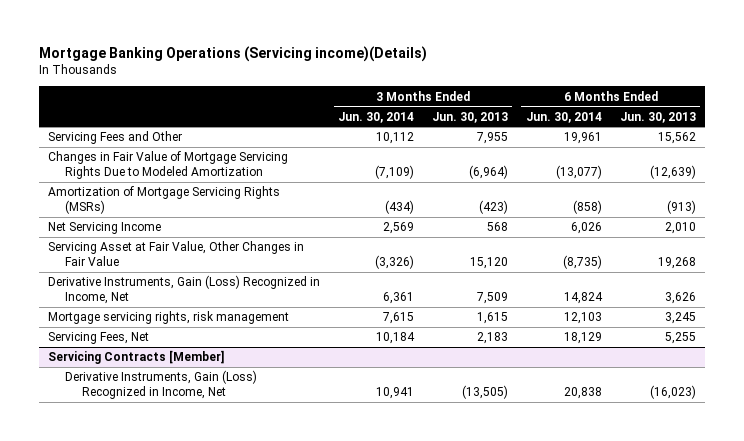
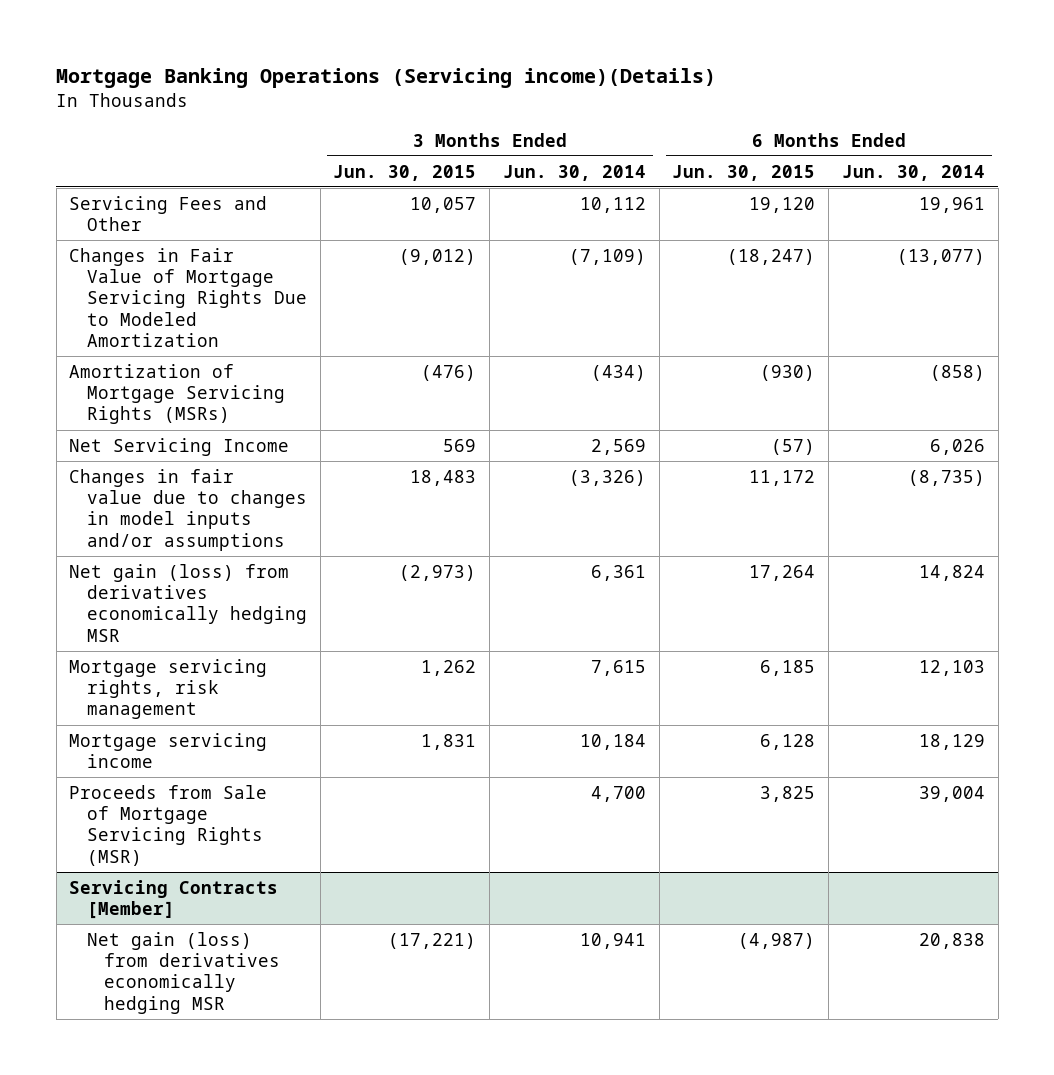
[432,111,509,123] Jun. 30, 2013 -> none
[619,111,696,123] Jun. 30, 2013 -> none
none -> [333,164,477,181] Jun. 30, 2015
none -> [672,164,816,181] Jun. 30, 2015
[48,241,305,267] Servicing Asset at Fair Value, Other Changes in Fair Value -> [69,468,307,551] Changes in fair value due to changes in model inputs and/or assumptions
[48,275,321,305] Derivative Instruments, Gain (Loss) Recognized in Income, Net -> [69,563,307,642] Net gain (loss) from derivatives economically hedging MSR
[48,332,150,345] Servicing Fees, Net -> [69,732,268,769] Mortgage servicing income
none -> [69,784,268,866] Proceeds from Sale of Mortgage Servicing Rights (MSR)
[65,370,258,400] Derivative Instruments, Gain (Loss) Recognized in Income, Net -> [86,931,281,1014] Net gain (loss) from derivatives economically hedging MSR

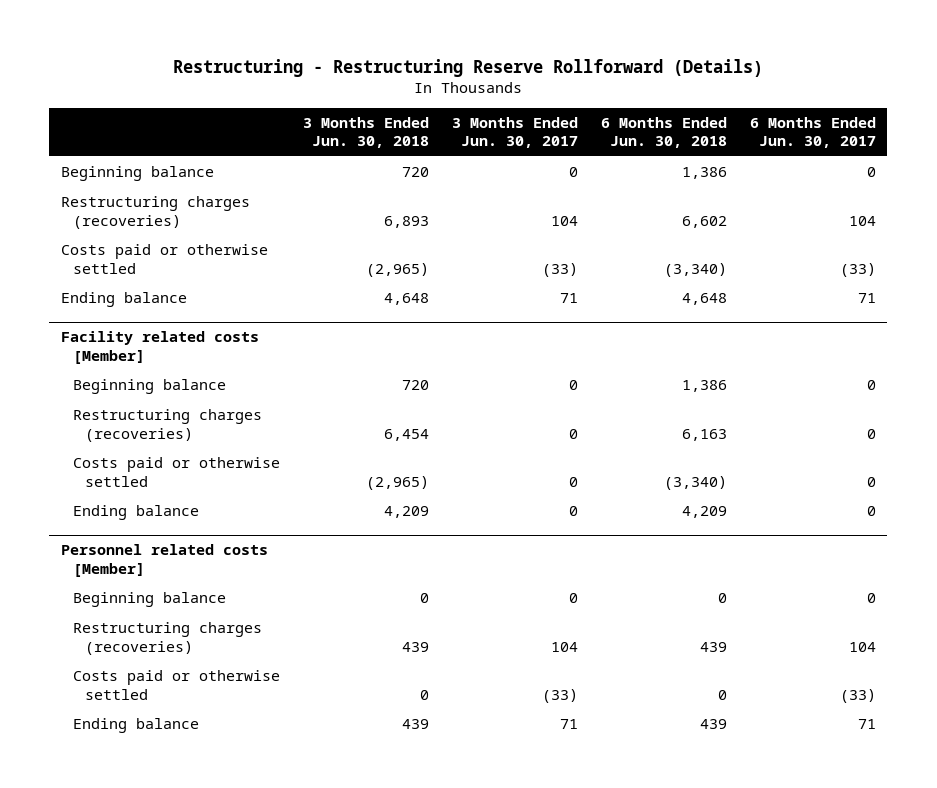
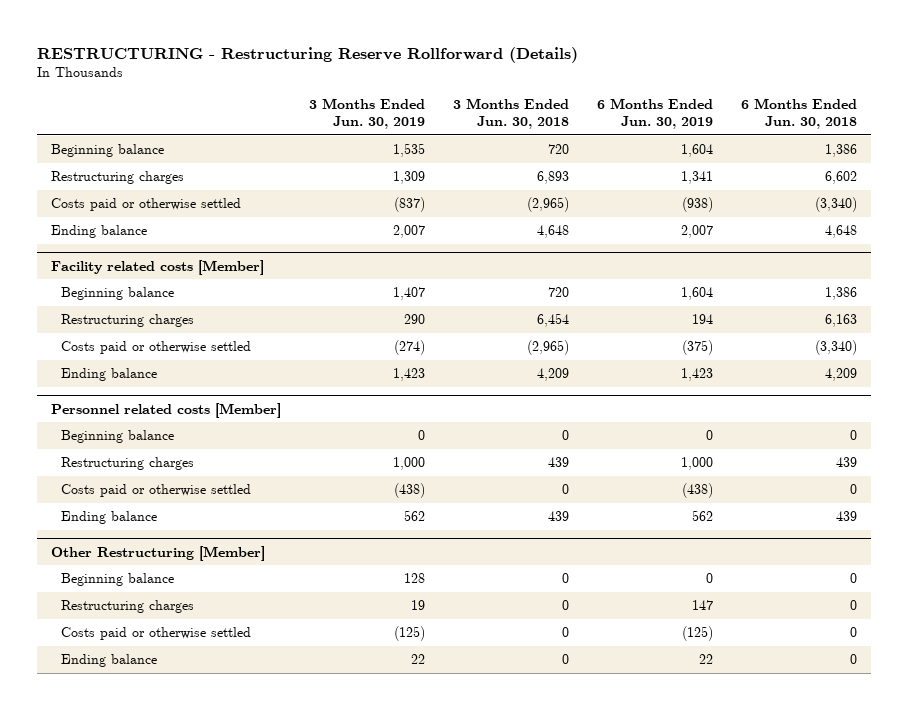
[173,58,764,77] Restructuring - Restructuring Reserve Rollforward (Details) -> [37,46,579,63] RESTRUCTURING - Restructuring Reserve Rollforward (Details)
[451,116,578,149] 3 Months Ended Jun. 30, 2017 -> none
[749,116,876,149] 6 Months Ended Jun. 30, 2017 -> none
none -> [309,97,426,129] 3 Months Ended Jun. 30, 2019
none -> [597,97,714,129] 6 Months Ended Jun. 30, 2019
[60,196,250,229] Restructuring charges (recoveries) -> [51,171,185,185] Restructuring charges
[72,409,262,442] Restructuring charges (recoveries) -> [61,314,195,328] Restructuring charges
[72,622,262,655] Restructuring charges (recoveries) -> [61,457,195,471] Restructuring charges
none -> [51,545,266,561] Other Restructuring [Member]
none -> [61,573,175,587] Beginning balance
none -> [61,600,195,614] Restructuring charges
none -> [61,627,252,641] Costs paid or otherwise settled
none -> [61,654,158,668] Ending balance

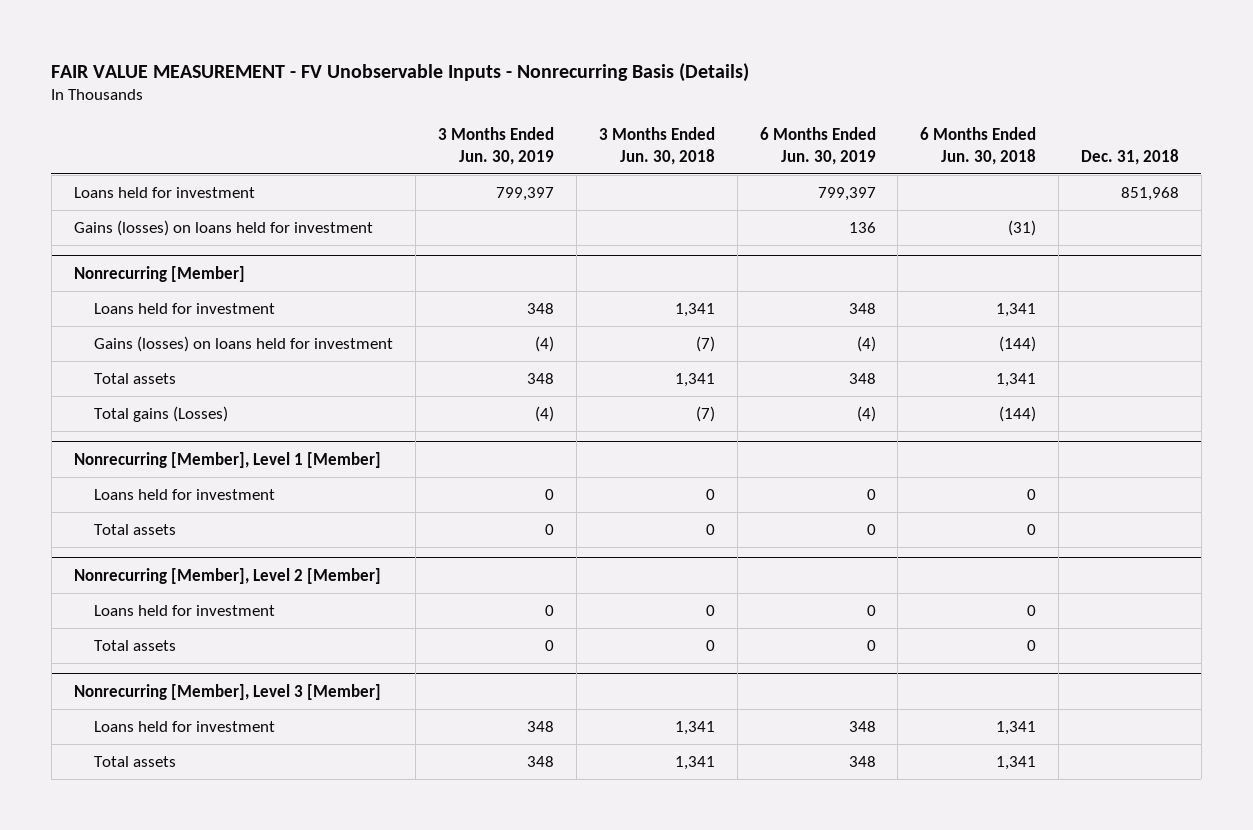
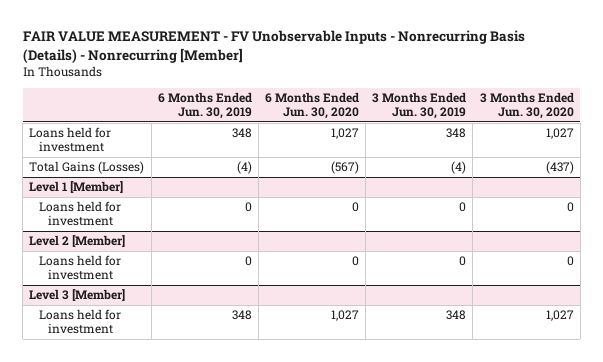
[51,62,750,82] FAIR VALUE MEASUREMENT - FV Unobservable Inputs - Nonrecurring Basis (Details) -> [22,30,525,63] FAIR VALUE MEASUREMENT - FV Unobservable Inputs - Nonrecurring Basis (Details) - Nonrecurring [Member]
[598,127,715,165] 3 Months Ended Jun. 30, 2018 -> none
[920,127,1037,165] 6 Months Ended Jun. 30, 2018 -> none
[1080,148,1179,165] Dec. 31, 2018 -> none
none -> [264,92,359,120] 6 Months Ended Jun. 30, 2020
none -> [479,92,574,120] 3 Months Ended Jun. 30, 2020
[73,186,255,198] Loans held for investment -> none
[73,219,373,236] Gains (losses) on loans held for investment -> none
[73,265,245,282] Nonrecurring [Member] -> none
[94,372,177,384] Total assets -> none
[94,405,229,422] Total gains (Losses) -> none
[94,335,394,352] Gains (losses) on loans held for investment -> [29,161,145,175] Total Gains (Losses)
[73,451,381,468] Nonrecurring [Member], Level 1 [Member] -> [29,181,124,194] Level 1 [Member]
[94,523,177,535] Total assets -> none
[73,567,381,584] Nonrecurring [Member], Level 2 [Member] -> [29,235,126,248] Level 2 [Member]
[94,639,177,651] Total assets -> none
[73,683,381,700] Nonrecurring [Member], Level 3 [Member] -> [29,289,126,302] Level 3 [Member]
[94,755,177,767] Total assets -> none

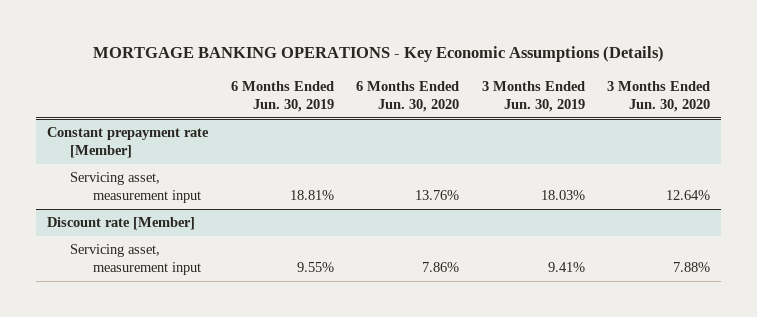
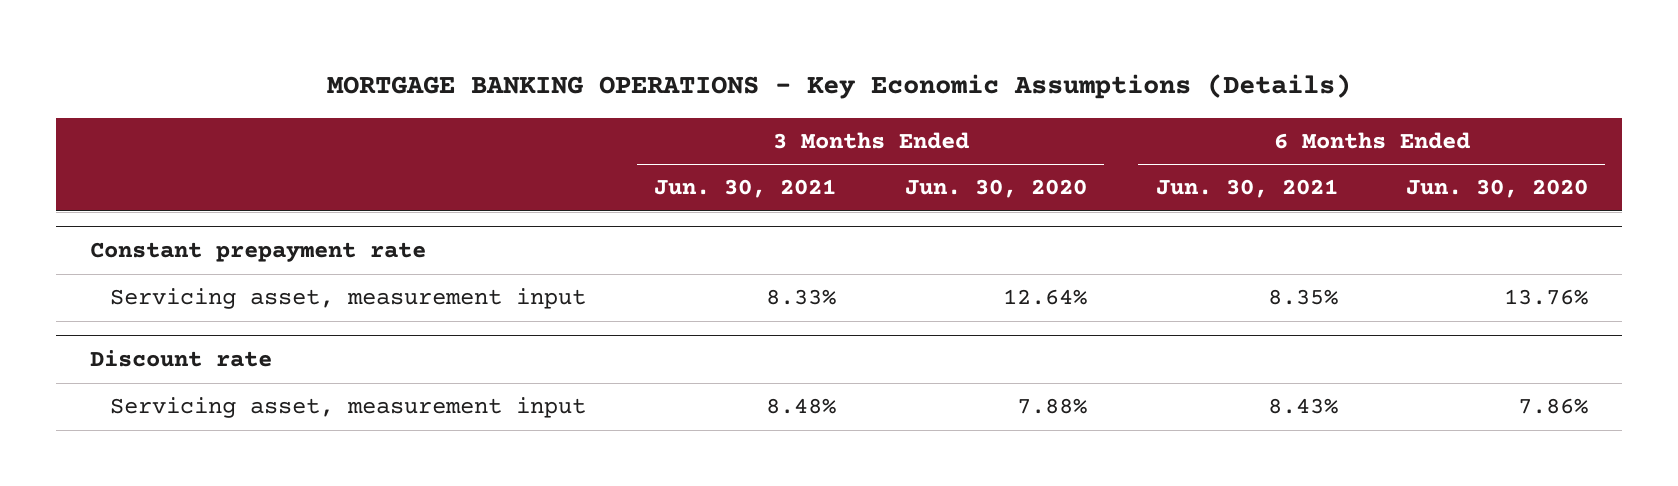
[230,80,334,112] 6 Months Ended Jun. 30, 2019 -> none
[481,80,585,112] 3 Months Ended Jun. 30, 2019 -> none
none -> [654,179,837,199] Jun. 30, 2021
none -> [1155,179,1338,199] Jun. 30, 2021
[47,127,210,159] Constant prepayment rate [Member] -> [90,242,427,263] Constant prepayment rate
[47,217,196,231] Discount rate [Member] -> [90,350,273,368] Discount rate

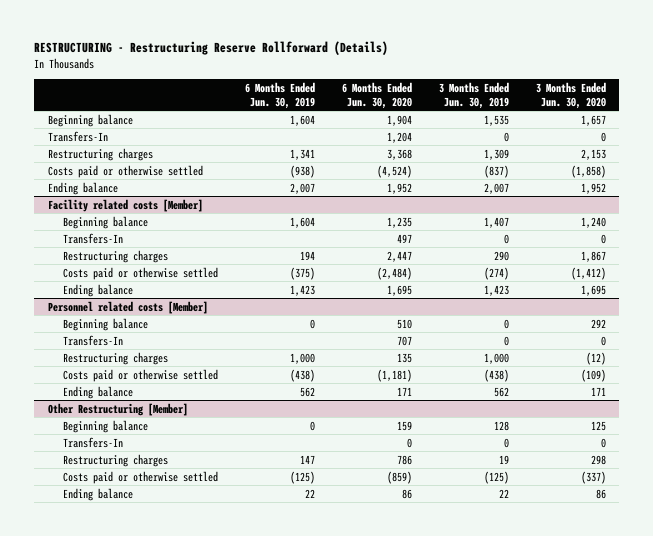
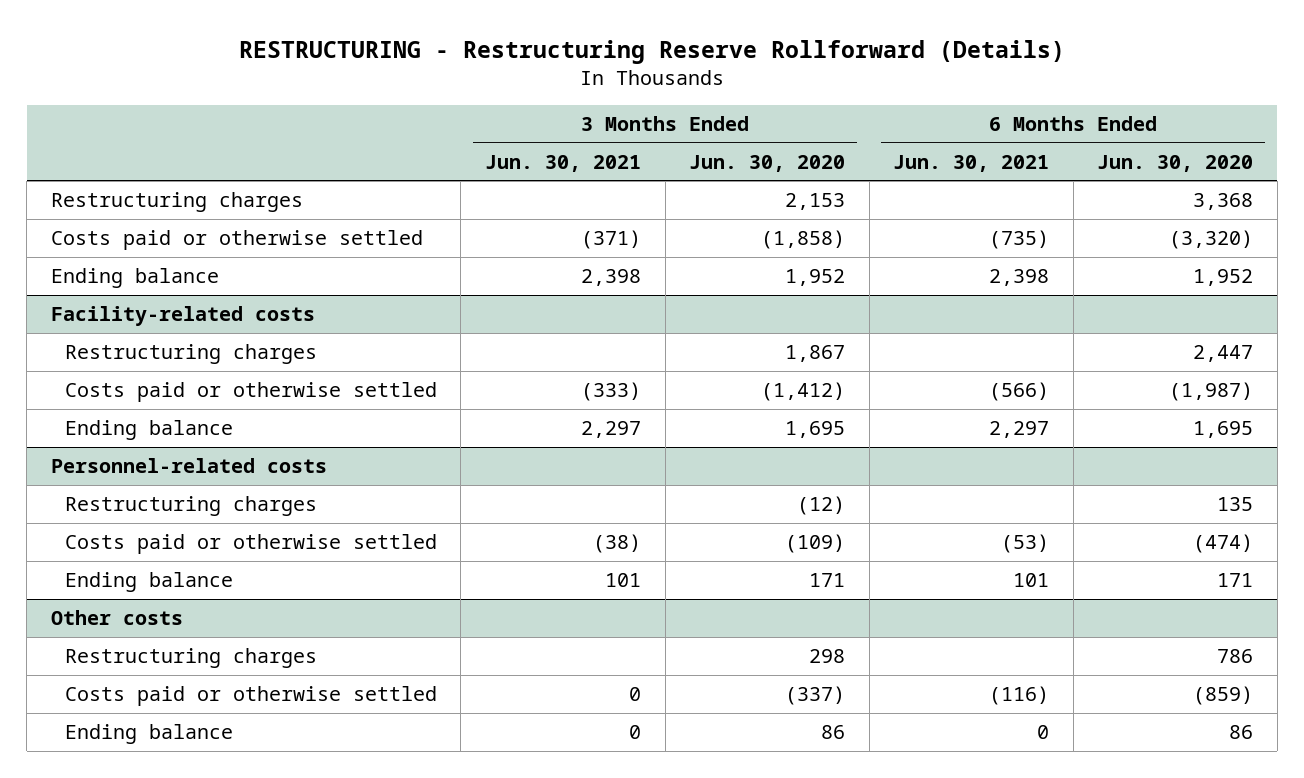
[244,81,315,109] 6 Months Ended Jun. 30, 2019 -> none
[438,81,509,109] 3 Months Ended Jun. 30, 2019 -> none
none -> [485,154,642,172] Jun. 30, 2021
none -> [893,154,1050,172] Jun. 30, 2021
[47,113,133,127] Beginning balance -> none
[47,130,108,142] Transfers-In -> none
[376,164,412,178] (4,524) -> [1169,230,1254,250] (3,320)
[62,215,148,229] Beginning balance -> none
[62,232,123,244] Transfers-In -> none
[47,198,203,212] Facility related costs [Member] -> [50,306,315,327] Facility-related costs
[376,266,412,280] (2,484) -> [1169,382,1254,402] (1,987)
[62,317,148,331] Beginning balance -> none
[62,334,123,346] Transfers-In -> none
[47,300,208,314] Personnel related costs [Member] -> [50,458,327,474] Personnel-related costs
[376,368,412,382] (1,181) -> [1193,534,1254,554] (474)
[62,419,148,433] Beginning balance -> none
[62,436,123,448] Transfers-In -> none
[47,402,188,416] Other Restructuring [Member] -> [50,610,183,626] Other costs

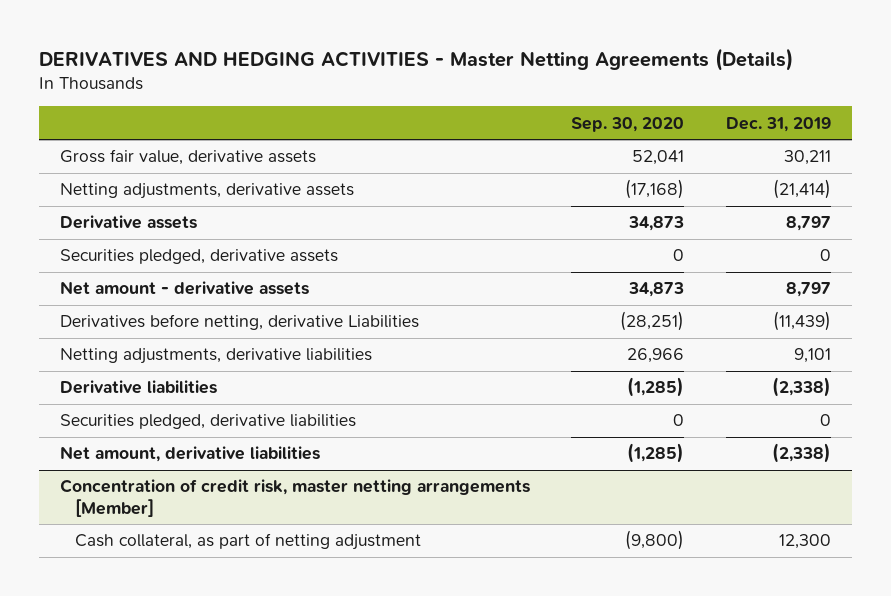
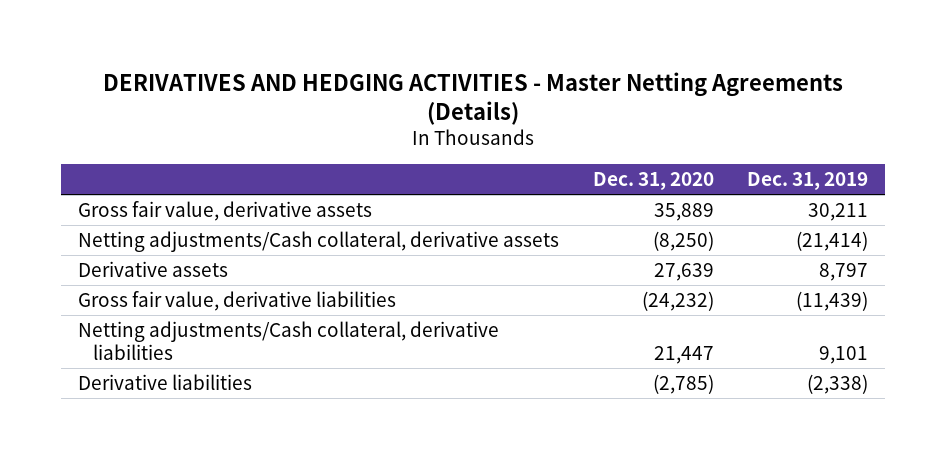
[571,116,685,132] Sep. 30, 2020 -> none
none -> [592,172,714,191] Dec. 31, 2020
[59,183,354,200] Netting adjustments, derivative assets -> [78,230,560,252] Netting adjustments/Cash collateral, derivative assets
[59,249,338,265] Securities pledged, derivative assets -> none
[59,281,309,296] Net amount - derivative assets -> none
[59,314,419,331] Derivatives before netting, derivative Liabilities -> [78,290,397,311] Gross fair value, derivative liabilities
[59,348,372,365] Netting adjustments, derivative liabilities -> [78,320,500,361] Netting adjustments/Cash collateral, derivative liabilities
[59,414,356,430] Securities pledged, derivative liabilities -> none
[59,446,320,463] Net amount, derivative liabilities -> none
[59,479,530,517] Concentration of credit risk, master netting arrangements [Member] -> none
[75,533,422,551] Cash collateral, as part of netting adjustment -> none

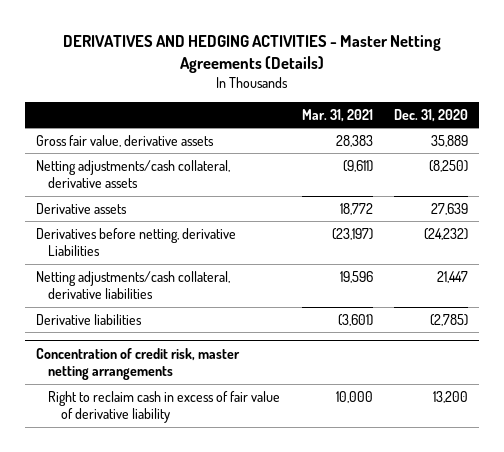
[747,172,869,191] Dec. 31, 2019 -> none
none -> [301,109,373,123] Mar. 31, 2021
[78,230,560,252] Netting adjustments/Cash collateral, derivative assets -> [35,159,230,189] Netting adjustments/cash collateral, derivative assets
[78,290,397,311] Gross fair value, derivative liabilities -> [35,227,236,257] Derivatives before netting, derivative Liabilities
[78,320,500,361] Netting adjustments/Cash collateral, derivative liabilities -> [35,270,230,300] Netting adjustments/cash collateral, derivative liabilities
none -> [35,347,240,381] Concentration of credit risk, master netting arrangements
none -> [48,390,281,424] Right to reclaim cash in excess of fair value of derivative liability

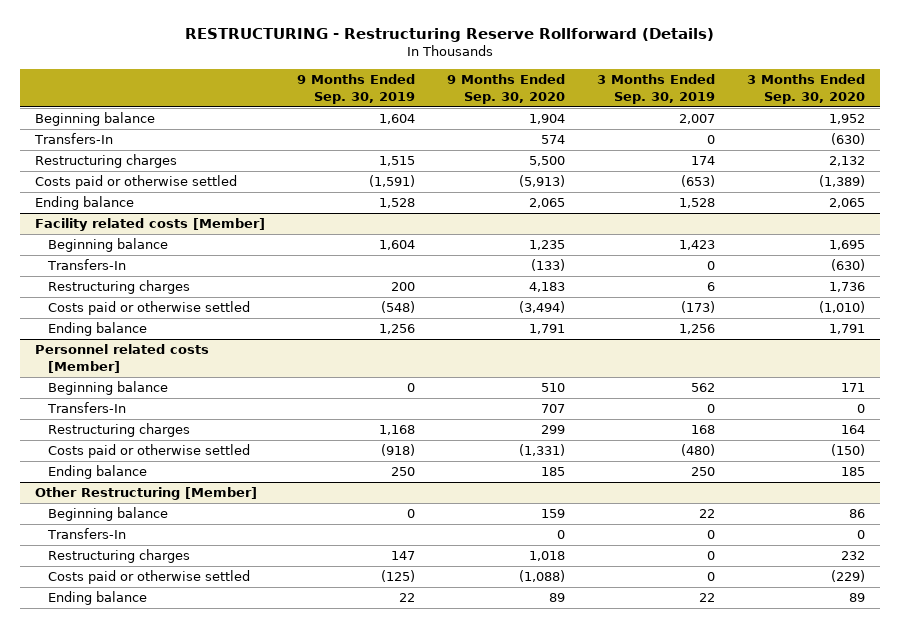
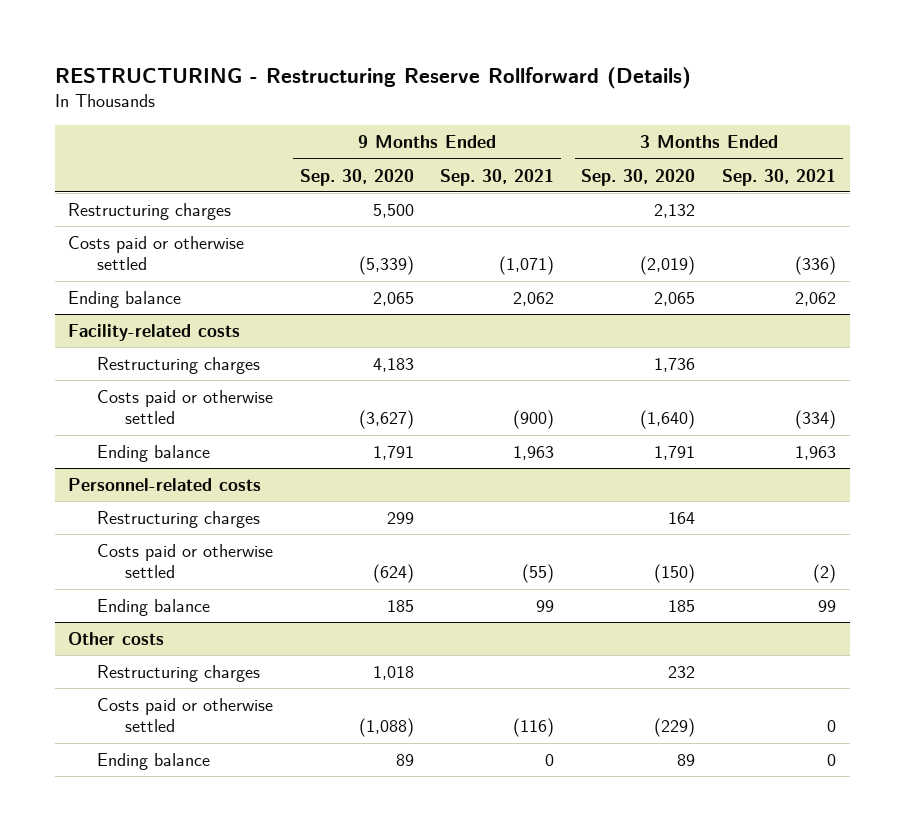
[297,74,416,104] 9 Months Ended Sep. 30, 2019 -> none
[596,74,715,104] 3 Months Ended Sep. 30, 2019 -> none
none -> [440,168,555,186] Sep. 30, 2021
none -> [722,168,837,186] Sep. 30, 2021
[35,112,156,127] Beginning balance -> none
[34,133,114,145] Transfers-In -> none
[518,175,565,188] (5,913) -> [358,256,414,276] (5,339)
[818,175,865,188] (1,389) -> [640,256,696,276] (2,019)
[48,238,169,253] Beginning balance -> none
[47,259,127,271] Transfers-In -> none
[35,218,266,232] Facility related costs [Member] -> [68,324,241,342] Facility-related costs
[518,301,565,314] (3,494) -> [358,410,414,430] (3,627)
[818,301,865,314] (1,010) -> [640,410,696,430] (1,640)
[48,381,169,396] Beginning balance -> none
[47,402,127,414] Transfers-In -> none
[35,344,210,373] Personnel related costs [Member] -> [68,478,262,492] Personnel-related costs
[518,444,565,457] (1,331) -> [372,564,414,584] (624)
[48,507,169,522] Beginning balance -> none
[47,528,127,540] Transfers-In -> none
[35,487,258,501] Other Restructuring [Member] -> [68,632,165,646] Other costs

